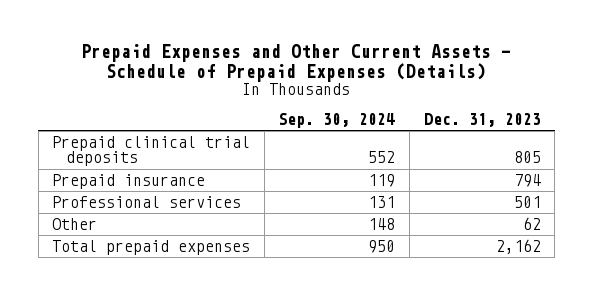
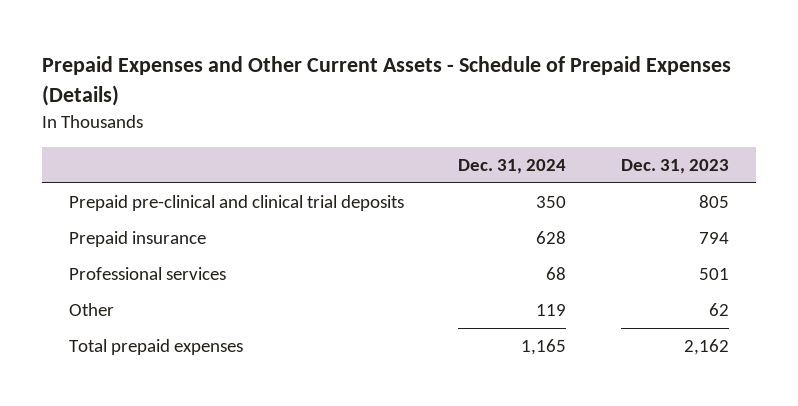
[278,113,396,129] Sep. 30, 2024 -> none
none -> [458,159,567,175] Dec. 31, 2024
[52,136,251,167] Prepaid clinical trial deposits -> [69,195,405,212] Prepaid pre-clinical and clinical trial deposits

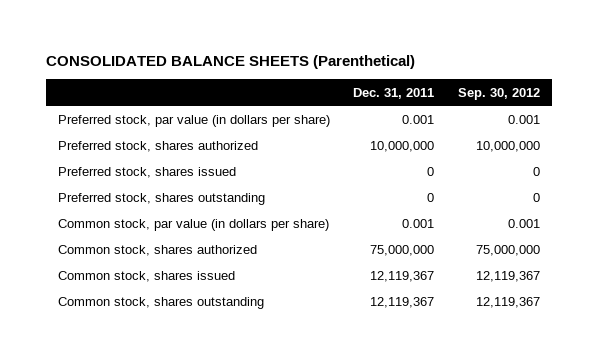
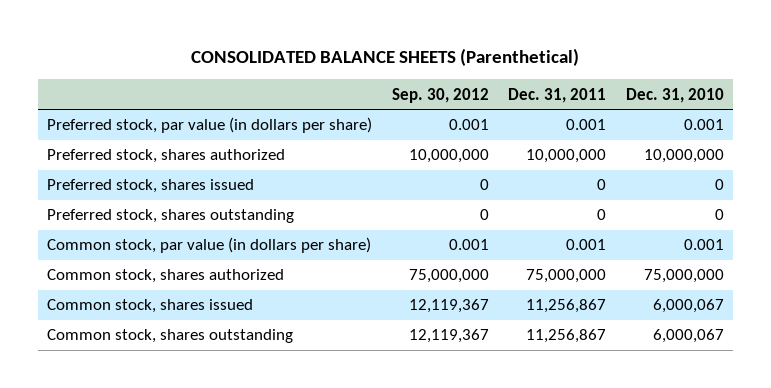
none -> [625,87,724,103] Dec. 31, 2010
[370,270,435,282] 12,119,367 -> [526,299,607,314] 11,256,867
[370,296,435,308] 12,119,367 -> [526,329,607,344] 11,256,867

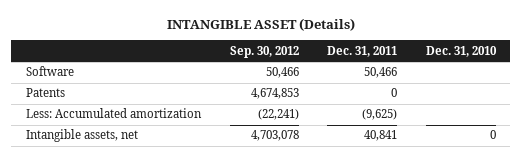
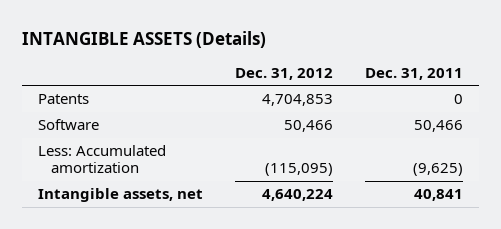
[166,18,355,32] INTANGIBLE ASSET (Details) -> [21,30,266,48] INTANGIBLE ASSETS (Details)
[229,45,299,58] Sep. 30, 2012 -> none
[425,45,497,57] Dec. 31, 2010 -> none
none -> [234,67,333,80] Dec. 31, 2012
[25,66,74,77] Software -> [37,119,99,131] Software

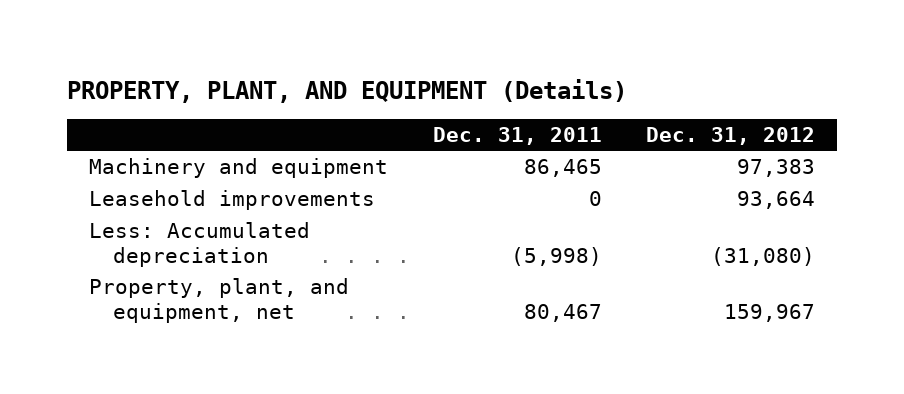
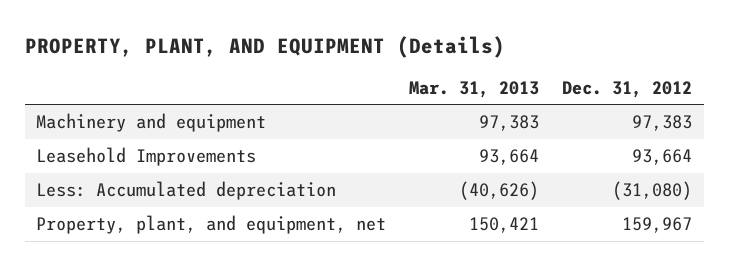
[432,127,602,146] Dec. 31, 2011 -> none
none -> [409,80,540,98] Mar. 31, 2013
[89,190,376,211] Leasehold improvements -> [36,147,257,167] Leasehold Improvements

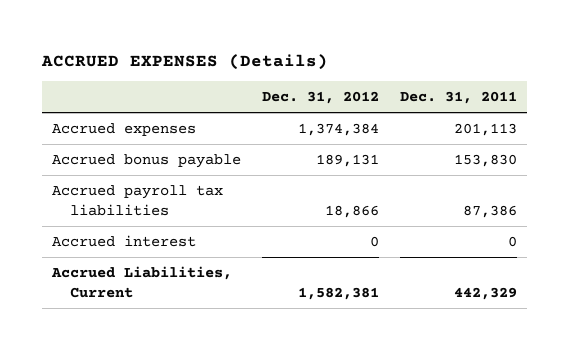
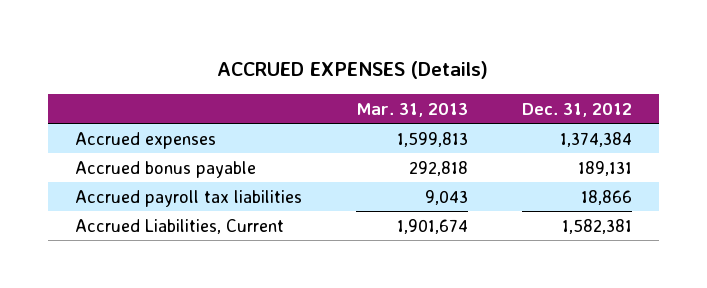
[400,91,518,105] Dec. 31, 2011 -> none
none -> [355,102,468,117] Mar. 31, 2013
[52,234,197,247] Accrued interest -> none

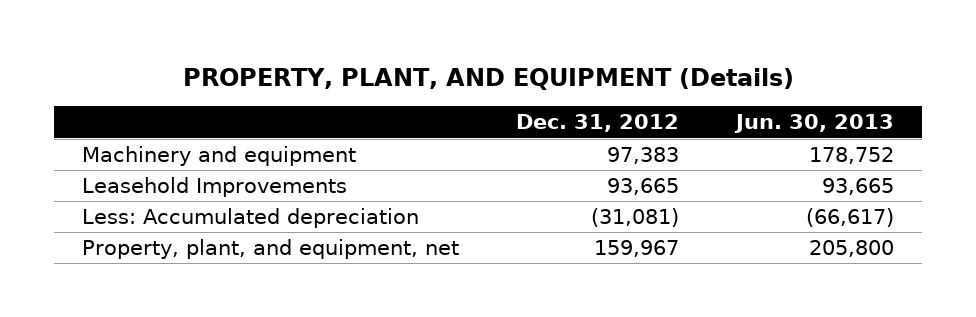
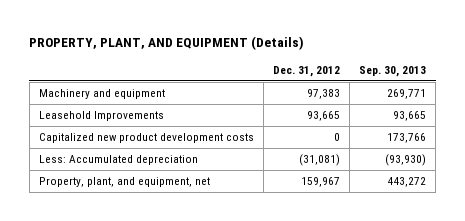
[733,114,894,134] Jun. 30, 2013 -> none
none -> [359,66,427,78] Sep. 30, 2013
none -> [38,132,254,143] Capitalized new product development costs

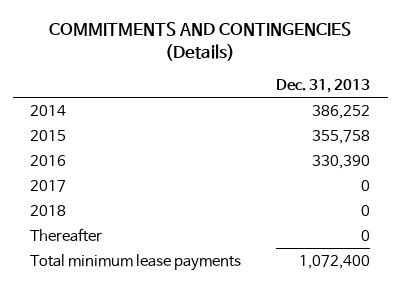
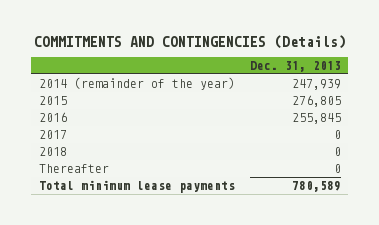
[30,104,67,116] 2014 -> [38,76,235,90] 2014 (remainder of the year)
[312,104,371,119] 386,252 -> [291,78,341,90] 247,939
[312,129,371,144] 355,758 -> [291,94,341,107] 276,805
[312,154,371,169] 330,390 -> [291,112,341,124] 255,845
[299,254,371,269] 1,072,400 -> [291,180,341,192] 780,589

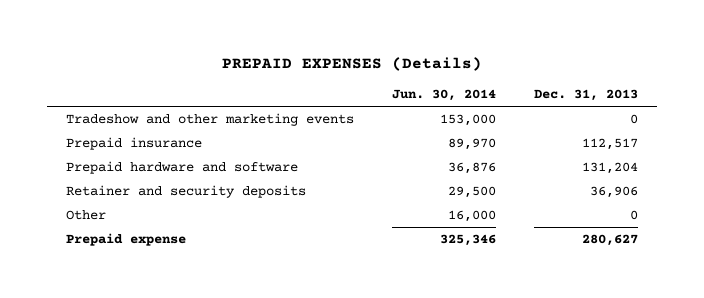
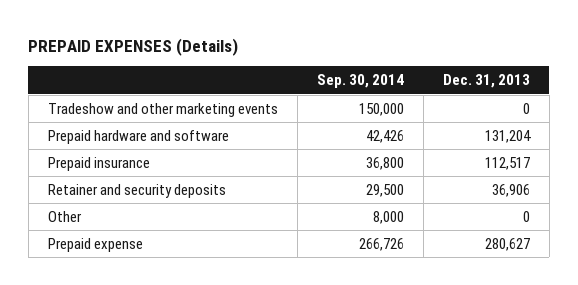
[391,89,496,102] Jun. 30, 2014 -> none
none -> [316,74,404,89] Sep. 30, 2014
[65,137,202,151] Prepaid insurance -> [47,156,150,171] Prepaid insurance

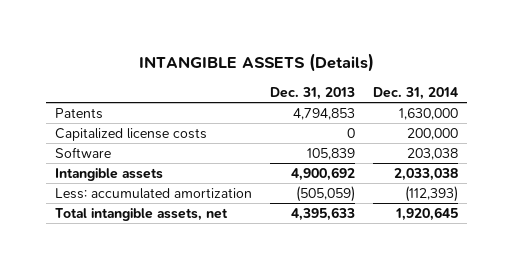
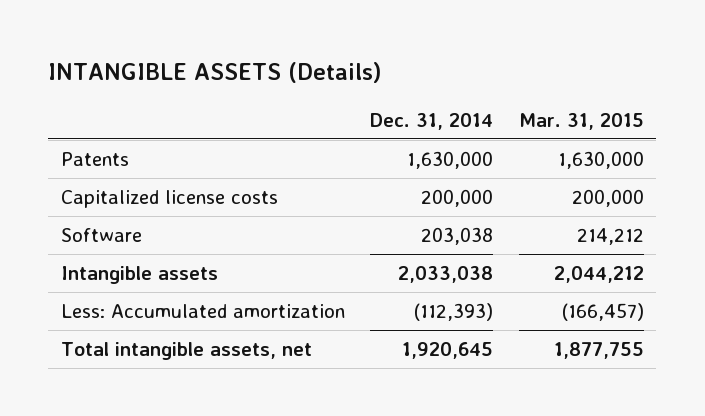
[270,87,356,101] Dec. 31, 2013 -> none
none -> [518,112,644,130] Mar. 31, 2015
[55,187,253,199] Less: accumulated amortization -> [60,303,345,318] Less: Accumulated amortization

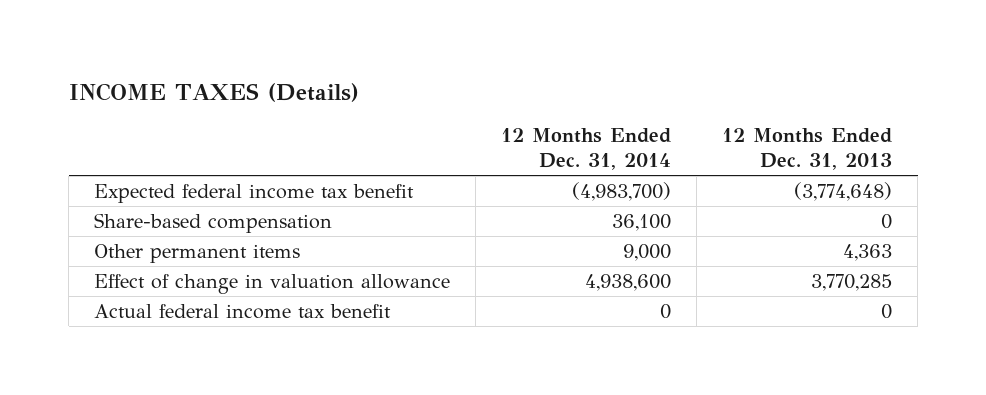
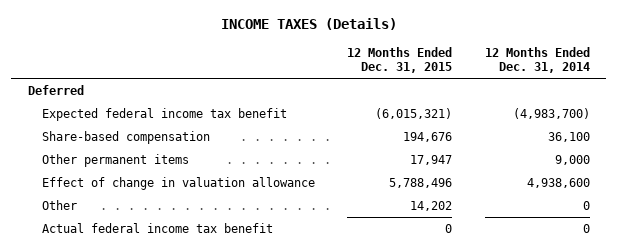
[722,128,893,171] 12 Months Ended Dec. 31, 2013 -> none
none -> [347,46,453,74] 12 Months Ended Dec. 31, 2015
none -> [27,84,84,95] Deferred
none -> [41,199,77,210] Other

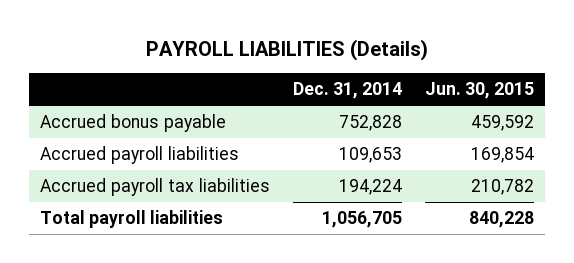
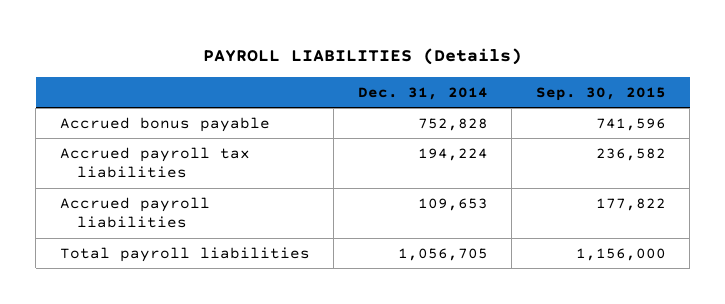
[424,82,534,100] Jun. 30, 2015 -> none
none -> [535,86,666,101] Sep. 30, 2015
[40,145,240,164] Accrued payroll liabilities -> [59,196,210,229] Accrued payroll liabilities

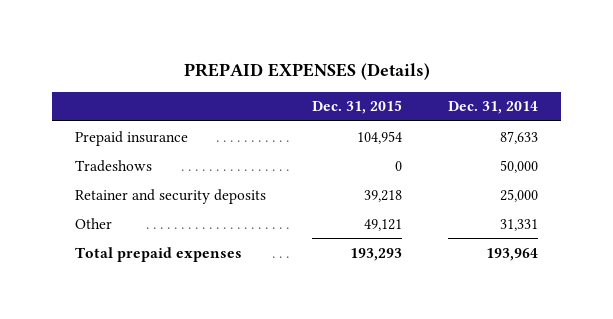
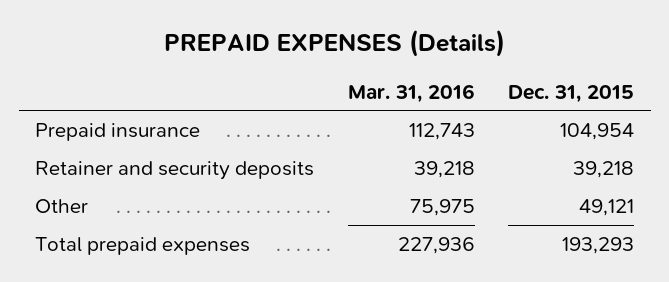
[448,101,539,115] Dec. 31, 2014 -> none
none -> [347,83,475,103] Mar. 31, 2016
[74,159,152,172] Tradeshows -> none

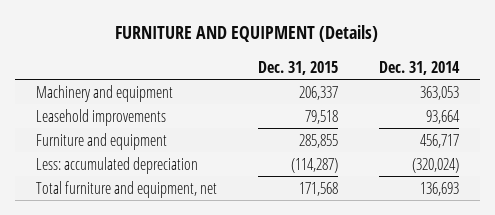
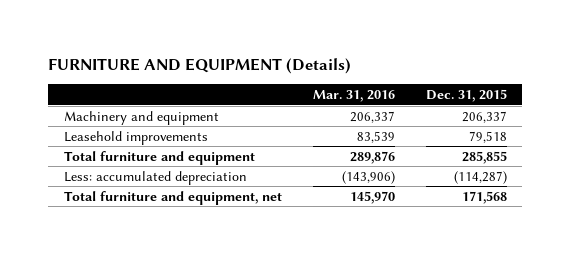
[379,60,461,75] Dec. 31, 2014 -> none
none -> [312,90,395,103] Mar. 31, 2016
[35,132,167,150] Furniture and equipment -> [63,150,255,165] Total furniture and equipment

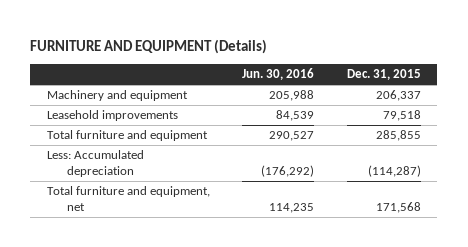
[312,90,395,103] Mar. 31, 2016 -> none
none -> [242,68,315,81] Jun. 30, 2016
[63,170,247,185] Less: accumulated depreciation -> [46,150,144,177] Less: Accumulated depreciation

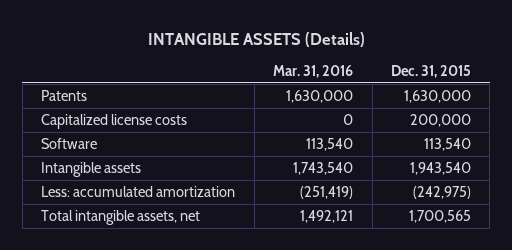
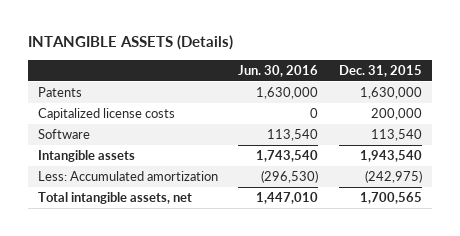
[273,65,354,79] Mar. 31, 2016 -> none
none -> [238,64,319,77] Jun. 30, 2016
[41,185,236,197] Less: accumulated amortization -> [37,170,218,181] Less: Accumulated amortization

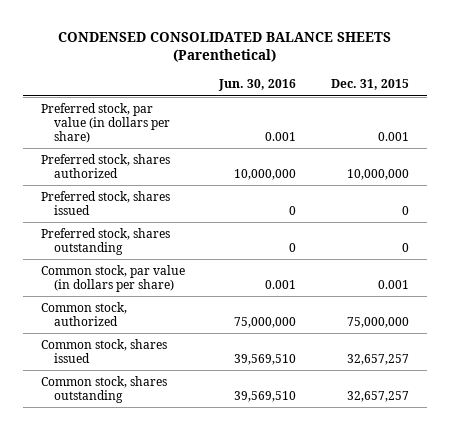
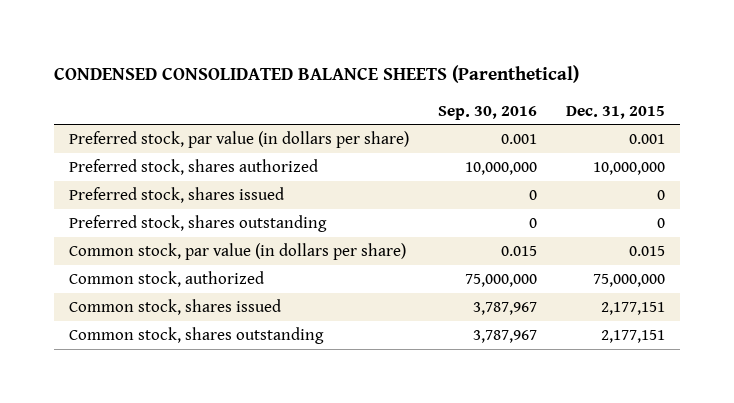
[218,79,297,92] Jun. 30, 2016 -> none
none -> [437,105,537,120] Sep. 30, 2016
[378,279,410,289] 0.001 -> [629,245,666,256] 0.015
[347,353,410,365] 32,657,257 -> [601,301,666,315] 2,177,151
[347,390,410,402] 32,657,257 -> [601,329,666,343] 2,177,151

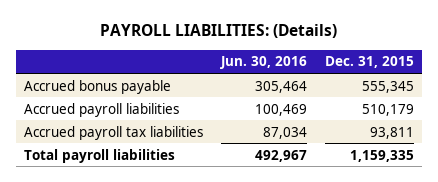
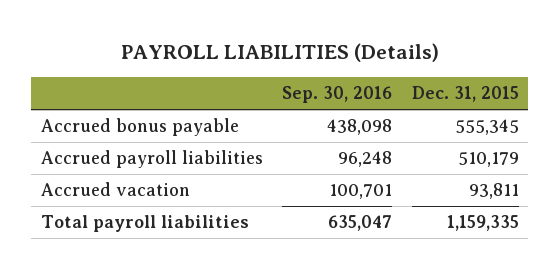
[99,24,337,39] PAYROLL LIABILITIES: (Details) -> [120,42,439,62] PAYROLL LIABILITIES (Details)
[219,56,307,70] Jun. 30, 2016 -> none
none -> [282,86,393,104] Sep. 30, 2016
[24,125,204,140] Accrued payroll tax liabilities -> [40,182,190,197] Accrued vacation

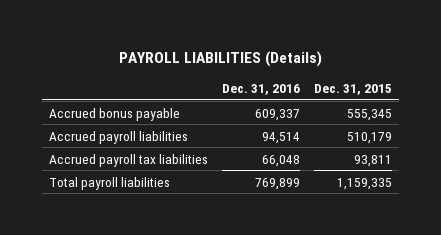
[282,86,393,104] Sep. 30, 2016 -> none
none -> [222,83,301,95] Dec. 31, 2016
[40,182,190,197] Accrued vacation -> [49,153,209,167] Accrued payroll tax liabilities

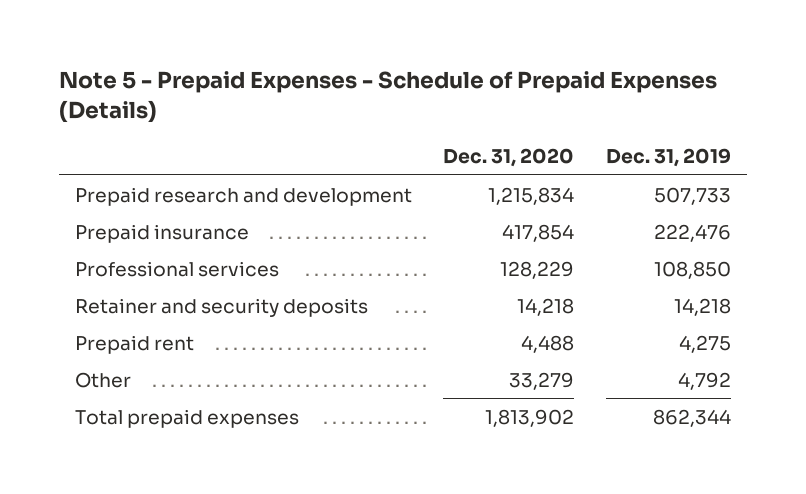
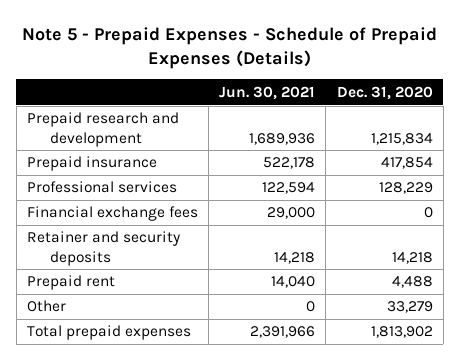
[605,147,731,167] Dec. 31, 2019 -> none
none -> [219,85,316,100] Jun. 30, 2021
none -> [26,206,198,222] Financial exchange fees

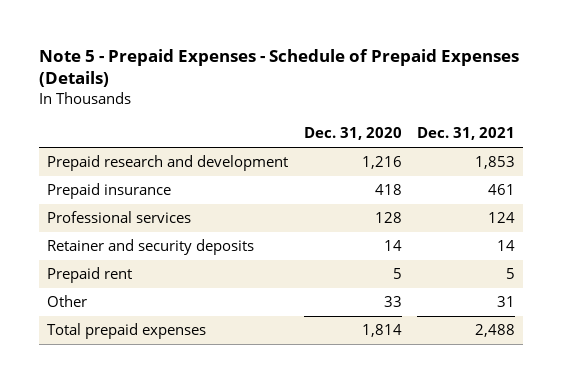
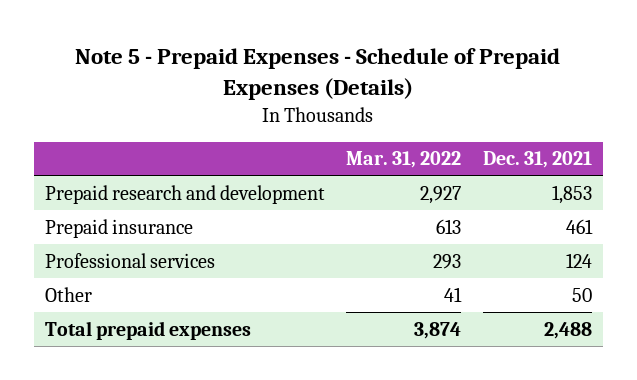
[303,127,402,141] Dec. 31, 2020 -> none
none -> [346,151,462,169] Mar. 31, 2022
[46,239,254,256] Retainer and security deposits -> none
[46,267,132,284] Prepaid rent -> none
[497,296,516,308] 31 -> [572,287,593,302] 50

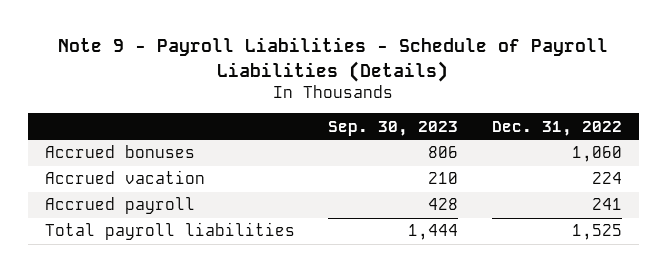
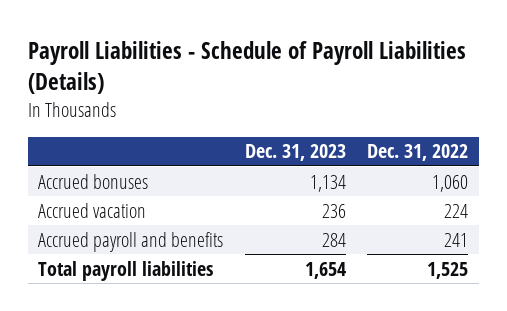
[58,37,609,82] Note 9 - Payroll Liabilities - Schedule of Payroll Liabilities (Details) -> [27,40,466,94] Payroll Liabilities - Schedule of Payroll Liabilities (Details)
[328,120,459,136] Sep. 30, 2023 -> none
none -> [244,144,346,162] Dec. 31, 2023
[44,197,195,215] Accrued payroll -> [38,231,224,252] Accrued payroll and benefits

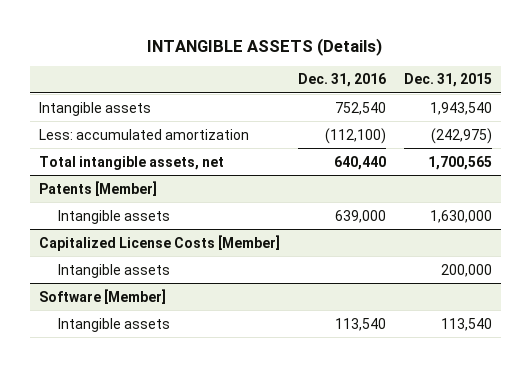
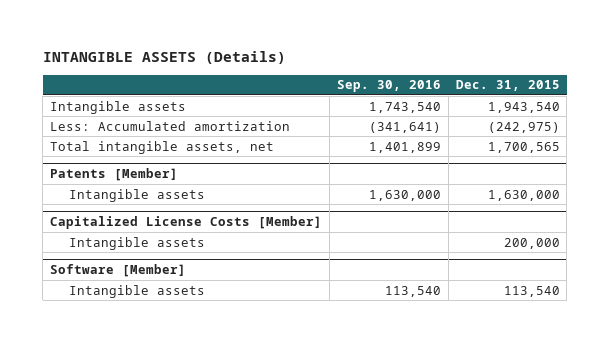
[297,73,386,88] Dec. 31, 2016 -> none
none -> [336,80,441,93] Sep. 30, 2016
[38,128,249,140] Less: accumulated amortization -> [50,120,291,131] Less: Accumulated amortization

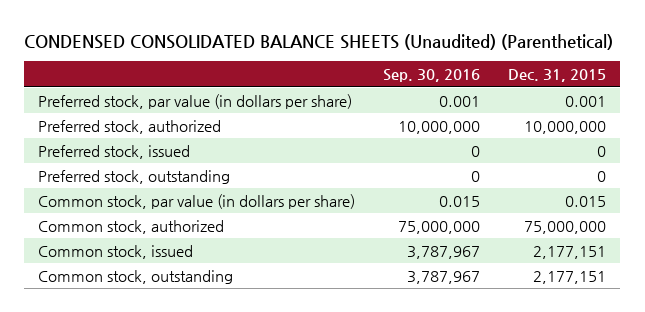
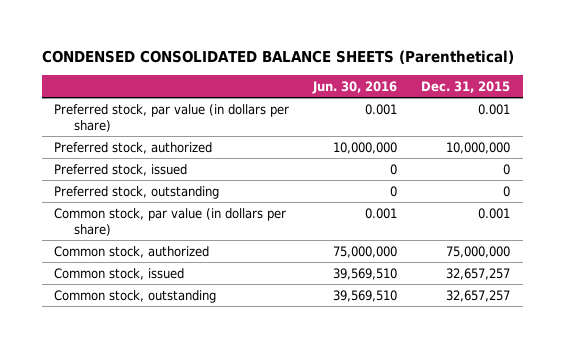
[24,33,614,50] CONDENSED CONSOLIDATED BALANCE SHEETS (Unaudited) (Parenthetical) -> [41,49,514,64] CONDENSED CONSOLIDATED BALANCE SHEETS (Parenthetical)
[383,68,481,82] Sep. 30, 2016 -> none
none -> [312,80,398,94] Jun. 30, 2016
[565,195,607,207] 0.015 -> [478,207,511,219] 0.001
[533,245,607,259] 2,177,151 -> [446,267,511,280] 32,657,257
[533,270,607,284] 2,177,151 -> [446,289,511,302] 32,657,257

